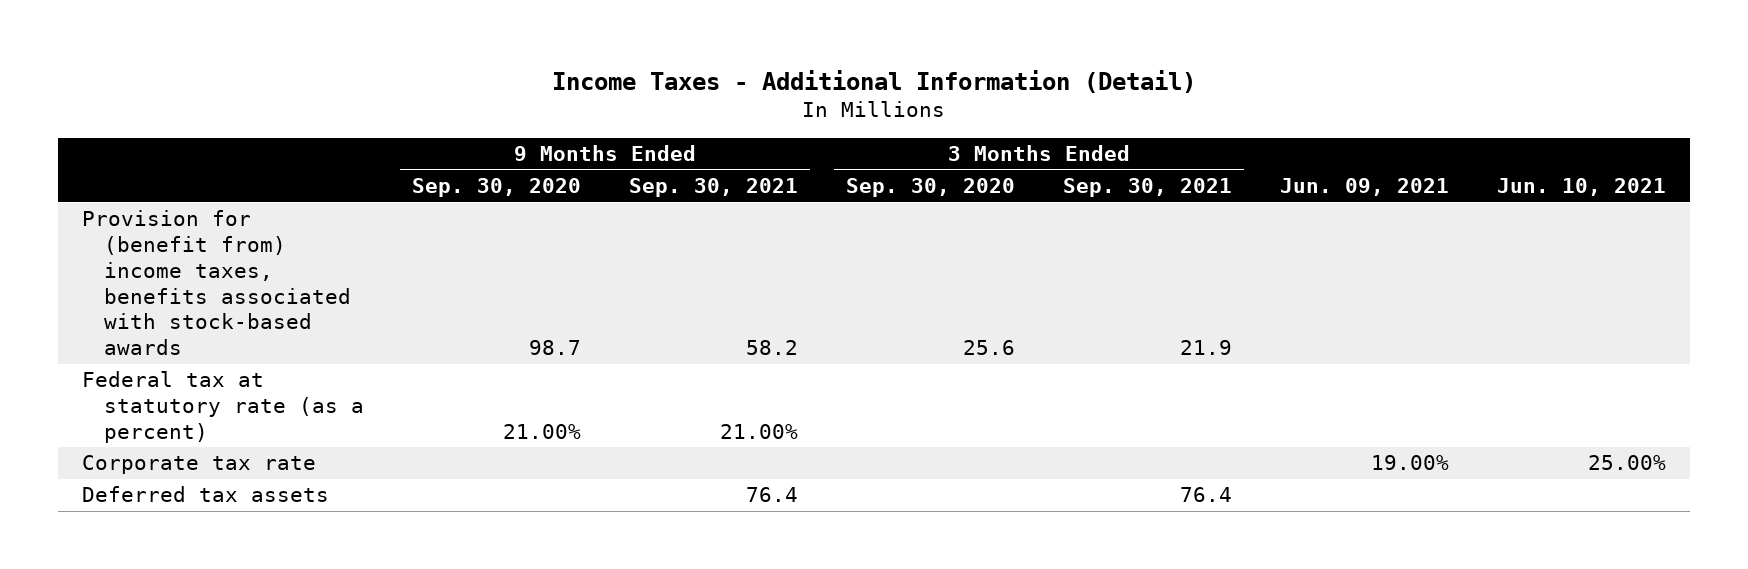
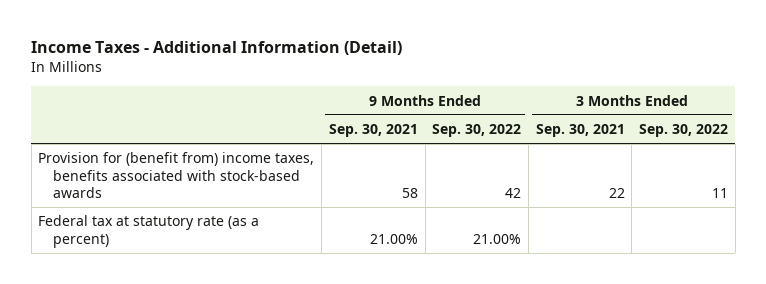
[412,178,582,198] Sep. 30, 2020 -> none
[846,178,1016,198] Sep. 30, 2020 -> none
[1280,178,1450,197] Jun. 09, 2021 -> none
[1497,178,1667,197] Jun. 10, 2021 -> none
none -> [432,124,522,138] Sep. 30, 2022
none -> [639,124,729,138] Sep. 30, 2022
[746,340,799,356] 58.2 -> [401,187,418,198] 58
[1180,340,1233,356] 21.9 -> [608,187,625,198] 22
[82,455,317,475] Corporate tax rate -> none
[82,486,330,503] Deferred tax assets -> none

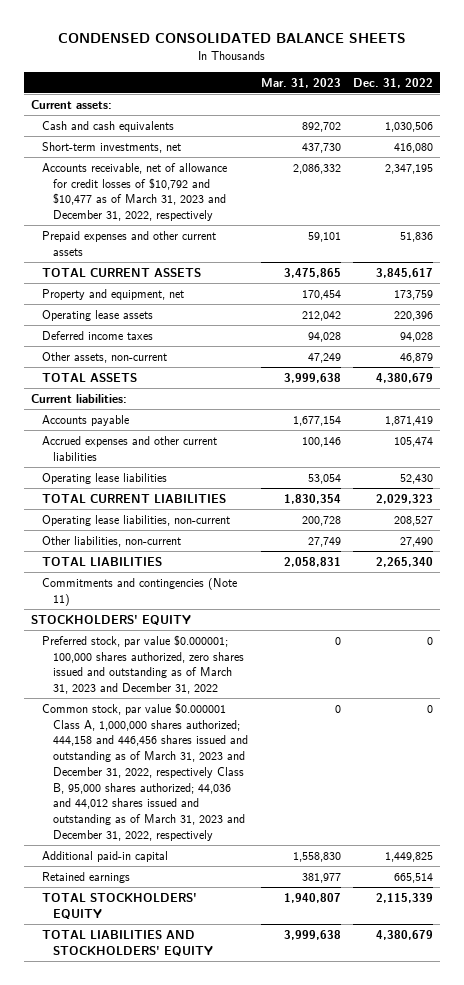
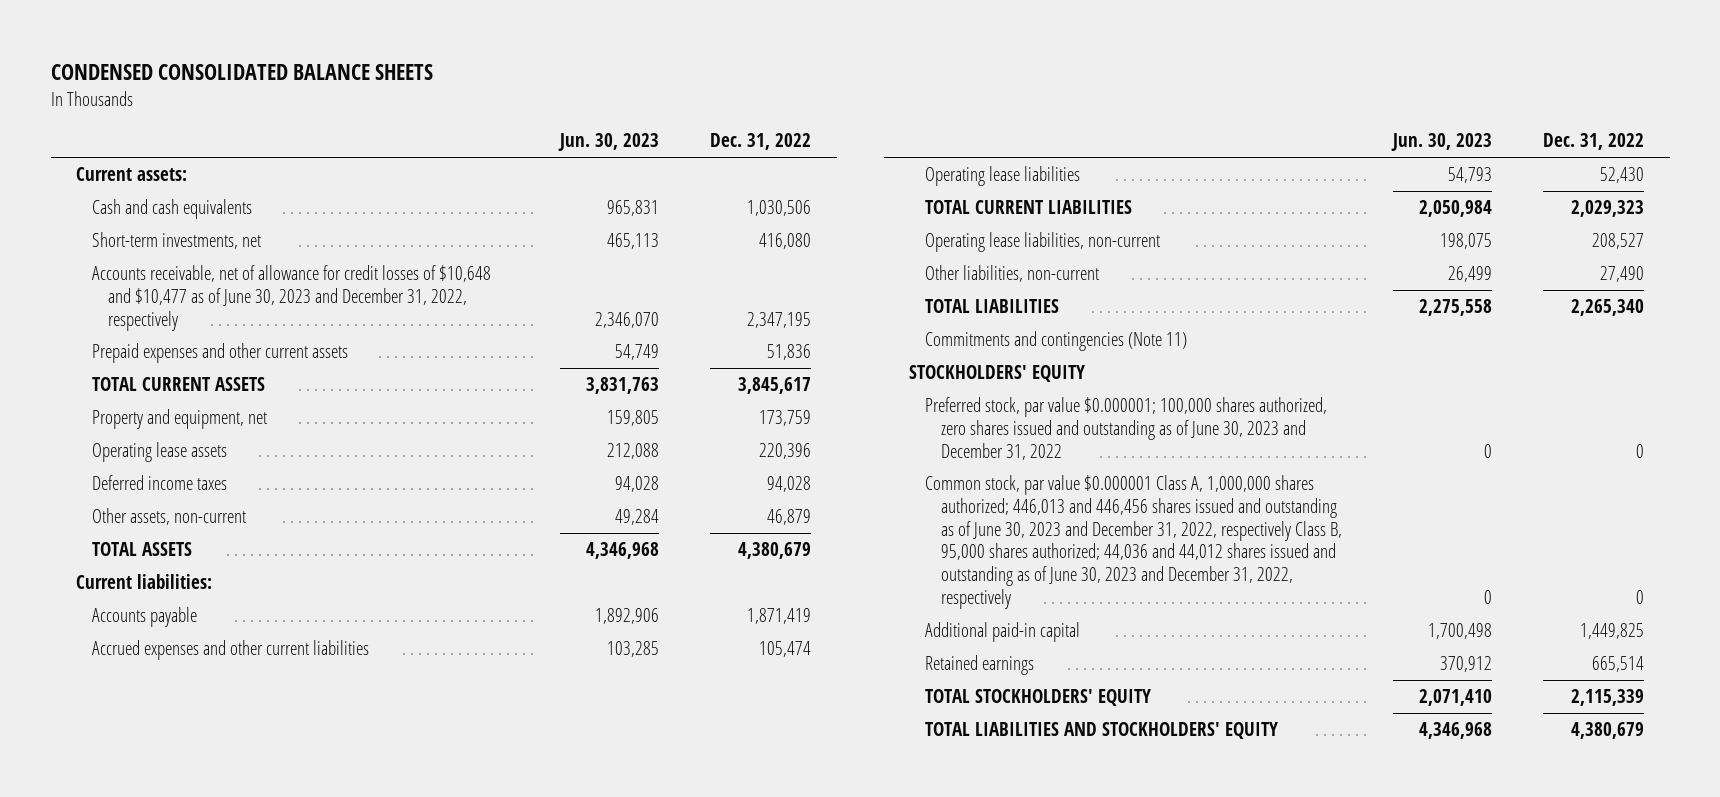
[260,77,341,88] Mar. 31, 2023 -> none
none -> [558,133,660,152] Jun. 30, 2023
[42,162,228,222] Accounts receivable, net of allowance for credit losses of $10,792 and $10,477 as of March 31, 2023 and December 31, 2022, respectively -> [92,265,492,331] Accounts receivable, net of allowance for credit losses of $10,648 and $10,477 as of June 30, 2023 and December 31, 2022, respectively
[42,634,245,695] Preferred stock, par value $0.000001; 100,000 shares authorized, zero shares issued and outstanding as of March 31, 2023 and December 31, 2022 -> [925,397,1328,460] Preferred stock, par value $0.000001; 100,000 shares authorized, zero shares issued and outstanding as of June 30, 2023 and December 31, 2022
[42,702,249,842] Common stock, par value $0.000001 Class A, 1,000,000 shares authorized; 444,158 and 446,456 shares issued and outstanding as of March 31, 2023 and December 31, 2022, respectively Class B, 95,000 shares authorized; 44,036 and 44,012 shares issued and outstanding as of March 31, 2023 and December 31, 2022, respectively -> [925,475,1342,610] Common stock, par value $0.000001 Class A, 1,000,000 shares authorized; 446,013 and 446,456 shares issued and outstanding as of June 30, 2023 and December 31, 2022, respectively Class B, 95,000 shares authorized; 44,036 and 44,012 shares issued and outstanding as of June 30, 2023 and December 31, 2022, respectively

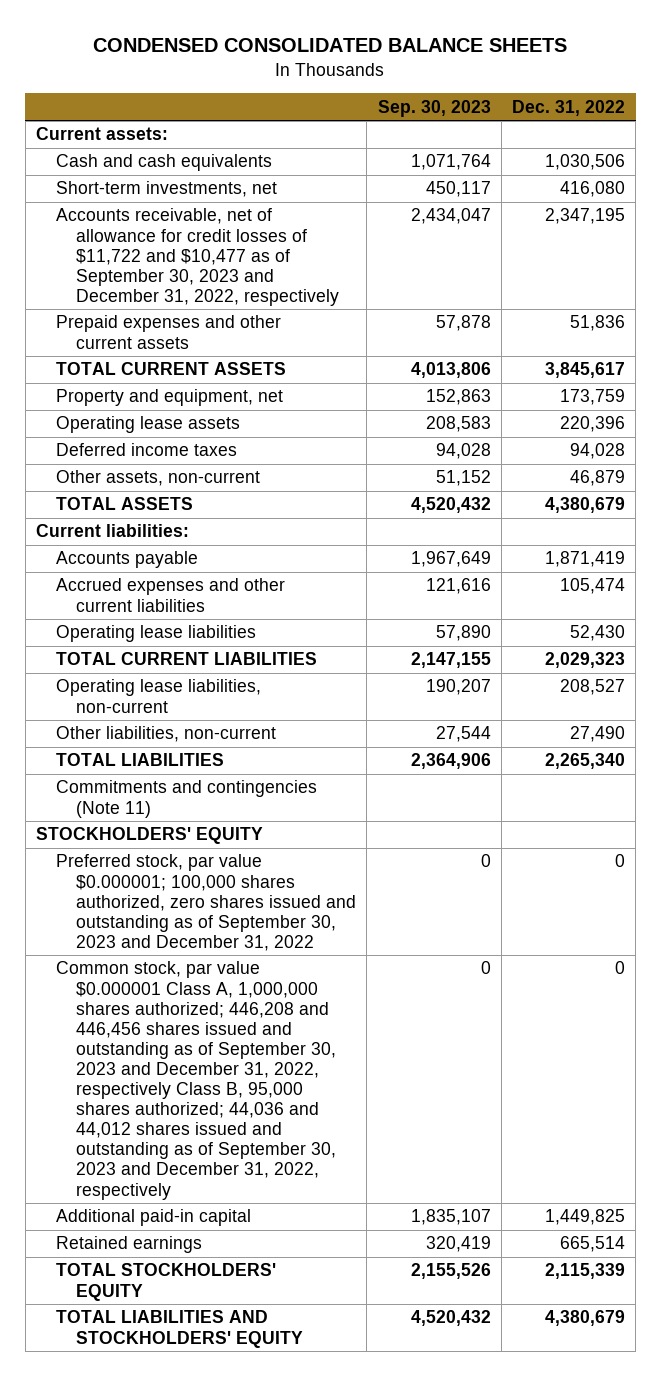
[558,133,660,152] Jun. 30, 2023 -> none
none -> [377,99,491,117] Sep. 30, 2023
[92,265,492,331] Accounts receivable, net of allowance for credit losses of $10,648 and $10,477 as of June 30, 2023 and December 31, 2022, respectively -> [55,208,340,306] Accounts receivable, net of allowance for credit losses of $11,722 and $10,477 as of September 30, 2023 and December 31, 2022, respectively
[925,397,1328,460] Preferred stock, par value $0.000001; 100,000 shares authorized, zero shares issued and outstanding as of June 30, 2023 and December 31, 2022 -> [55,854,357,951] Preferred stock, par value $0.000001; 100,000 shares authorized, zero shares issued and outstanding as of September 30, 2023 and December 31, 2022
[925,475,1342,610] Common stock, par value $0.000001 Class A, 1,000,000 shares authorized; 446,013 and 446,456 shares issued and outstanding as of June 30, 2023 and December 31, 2022, respectively Class B, 95,000 shares authorized; 44,036 and 44,012 shares issued and outstanding as of June 30, 2023 and December 31, 2022, respectively -> [55,961,337,1200] Common stock, par value $0.000001 Class A, 1,000,000 shares authorized; 446,208 and 446,456 shares issued and outstanding as of September 30, 2023 and December 31, 2022, respectively Class B, 95,000 shares authorized; 44,036 and 44,012 shares issued and outstanding as of September 30, 2023 and December 31, 2022, respectively

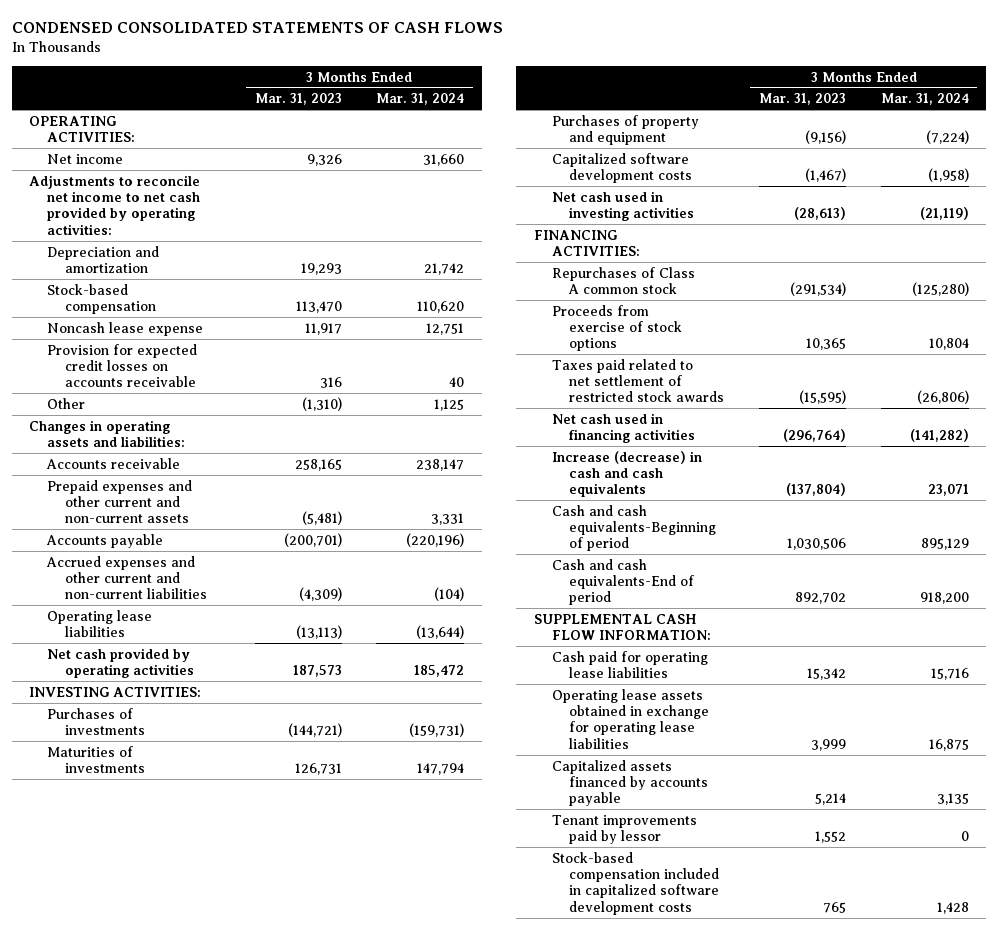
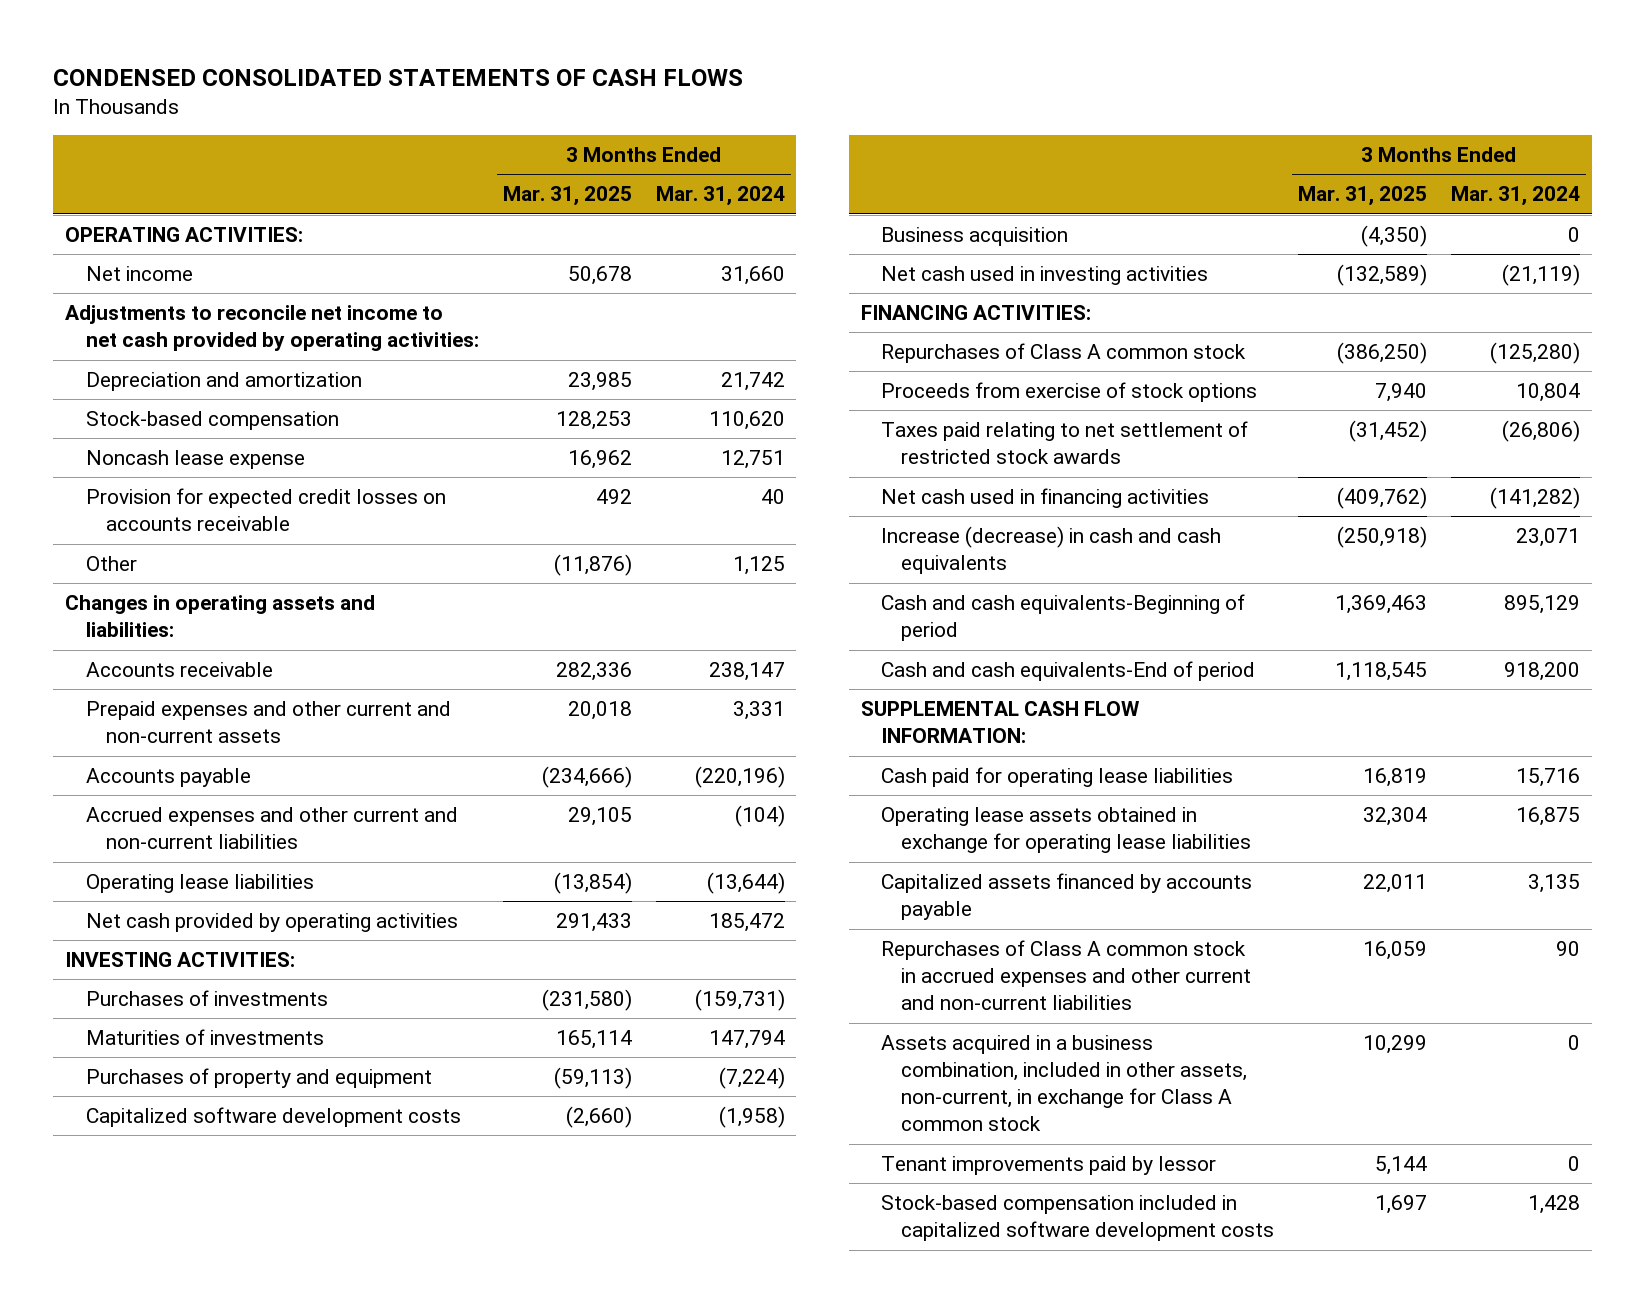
[254,93,342,106] Mar. 31, 2023 -> none
none -> [502,186,632,207] Mar. 31, 2025
none -> [881,227,1069,247] Business acquisition
[551,358,725,403] Taxes paid related to net settlement of restricted stock awards -> [881,421,1249,465] Taxes paid relating to net settlement of restricted stock awards
none -> [881,940,1252,1011] Repurchases of Class A common stock in accrued expenses and other current and non-current liabilities
none -> [881,1035,1248,1132] Assets acquired in a business combination, included in other assets, non-current, in exchange for Class A common stock

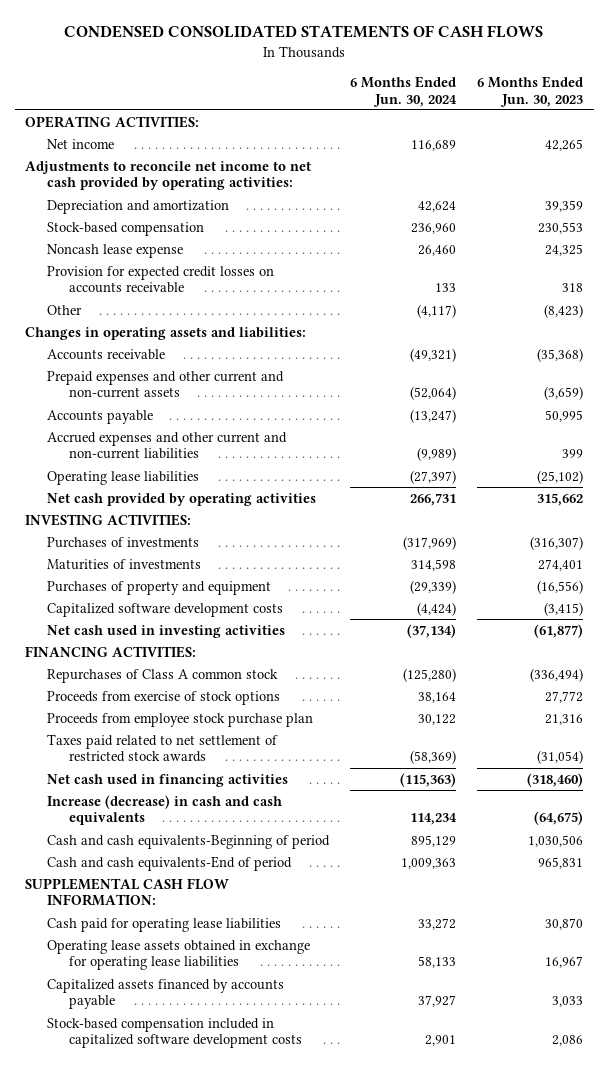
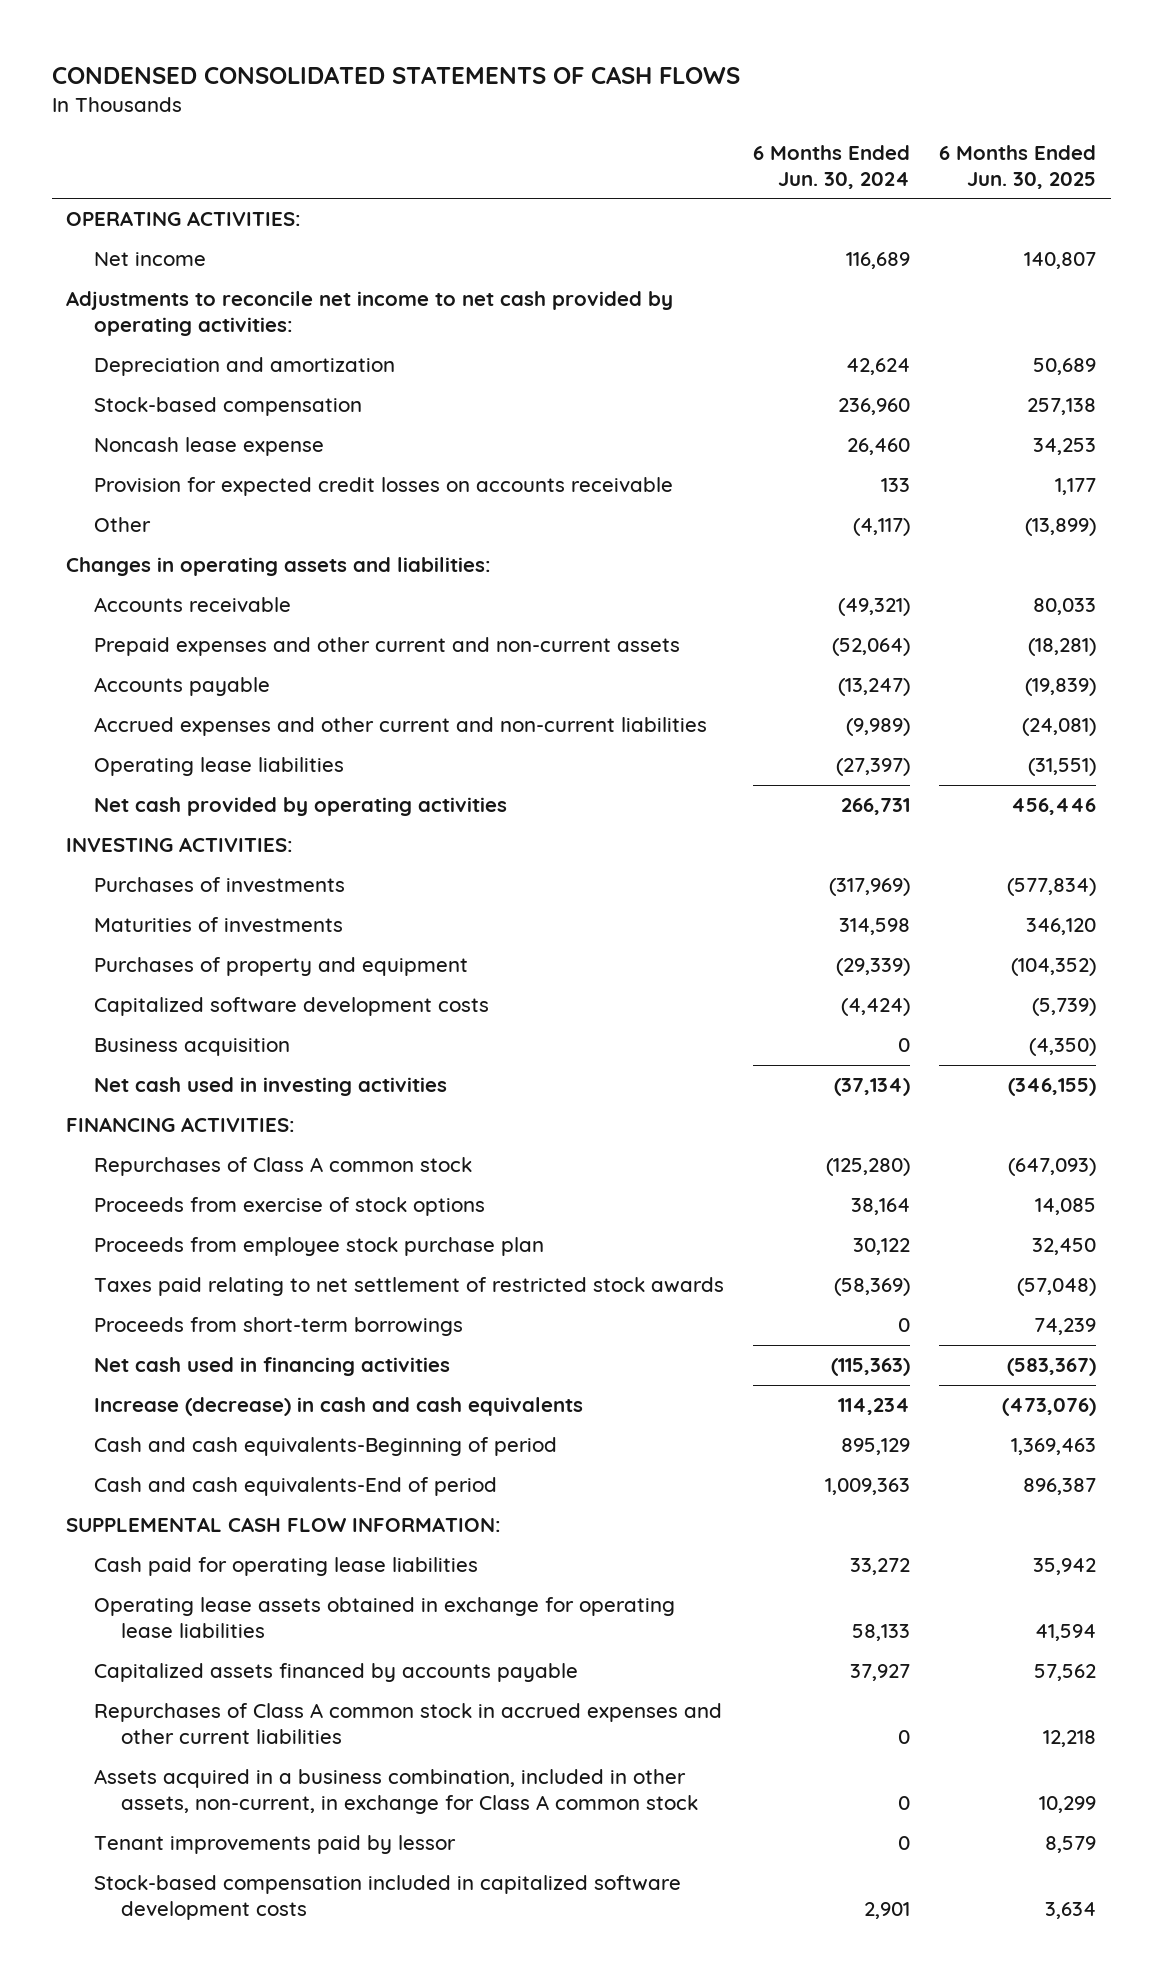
[477,75,584,107] 6 Months Ended Jun. 30, 2023 -> none
none -> [939,145,1097,189] 6 Months Ended Jun. 30, 2025
none -> [93,1038,290,1057] Business acquisition
[47,733,279,763] Taxes paid related to net settlement of restricted stock awards -> [93,1277,724,1297] Taxes paid relating to net settlement of restricted stock awards
none -> [93,1317,463,1337] Proceeds from short-term borrowings
none -> [93,1703,722,1744] Repurchases of Class A common stock in accrued expenses and other current liabilities
none -> [93,1769,699,1814] Assets acquired in a business combination, included in other assets, non-current, in exchange for Class A common stock
none -> [93,1835,456,1855] Tenant improvements paid by lessor

